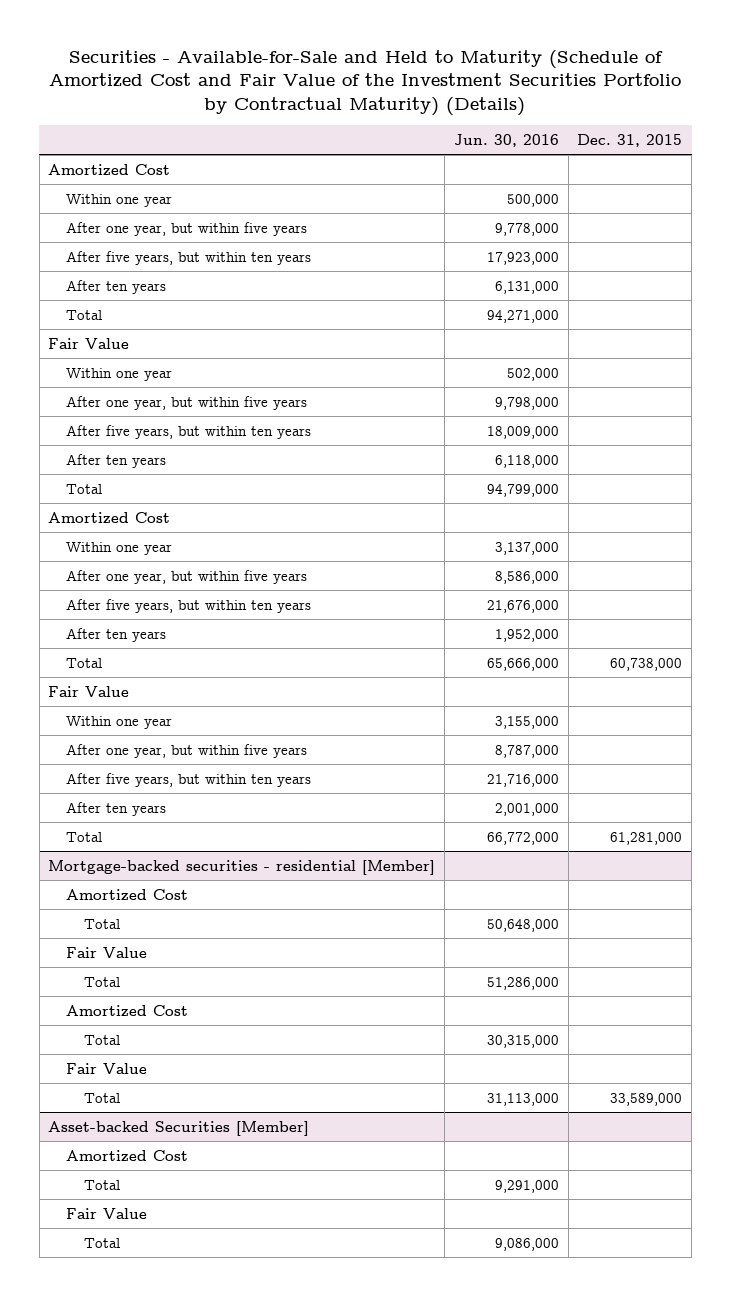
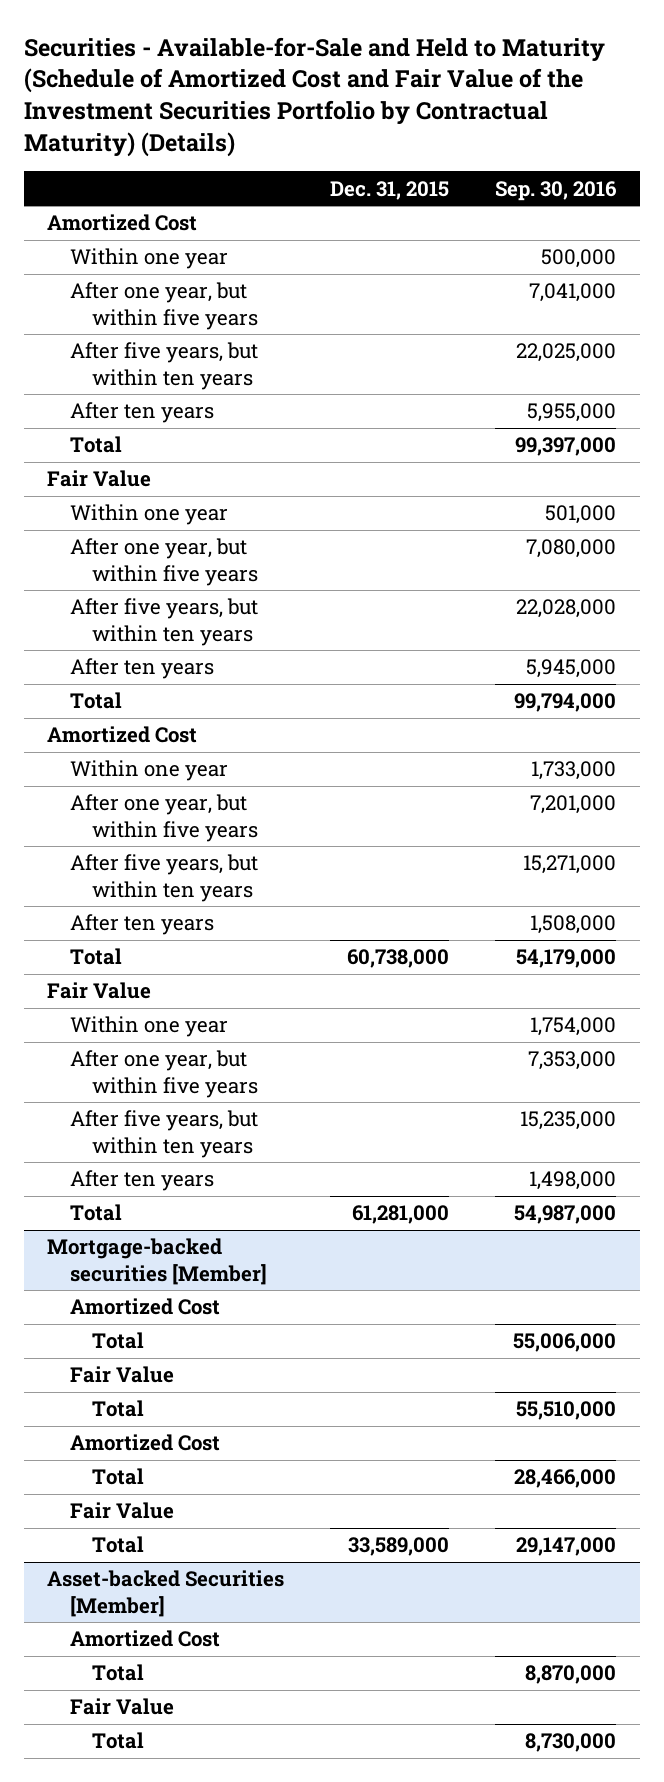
[453,133,559,147] Jun. 30, 2016 -> none
none -> [495,180,618,201] Sep. 30, 2016
[48,859,436,875] Mortgage-backed securities - residential [Member] -> [47,1238,267,1285] Mortgage-backed securities [Member]

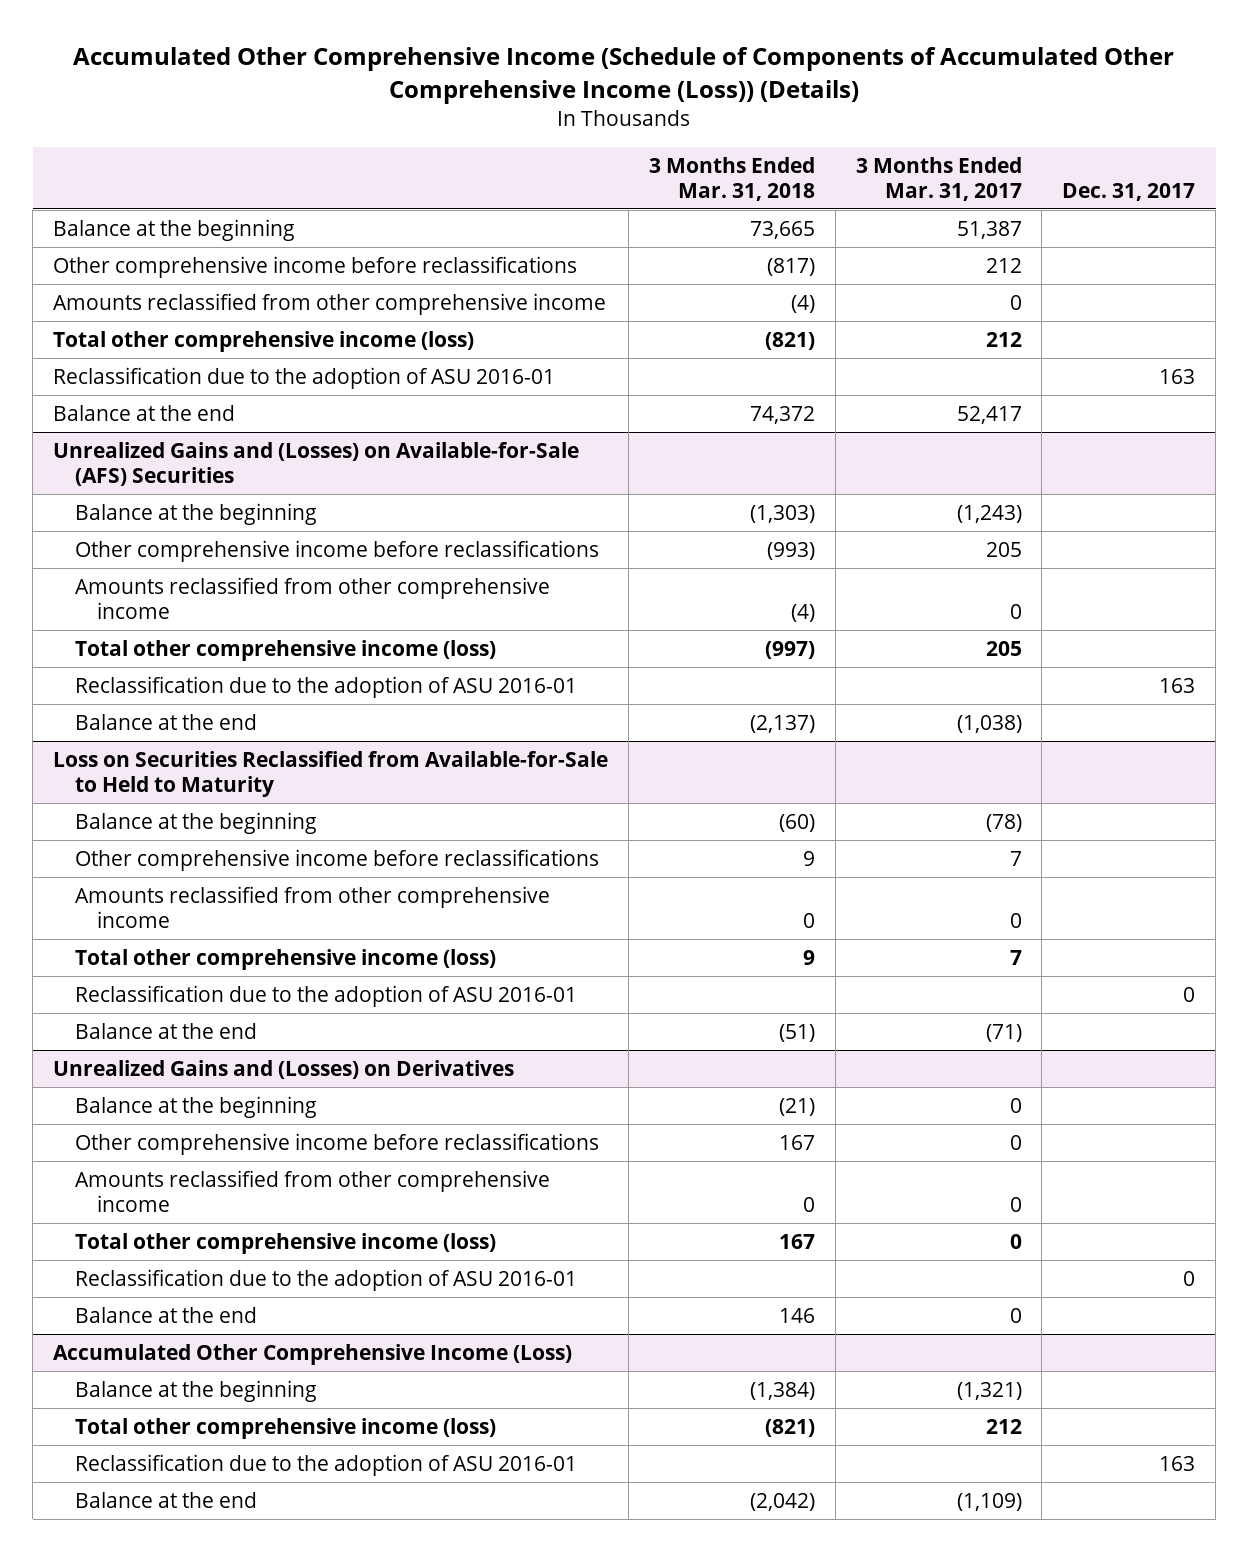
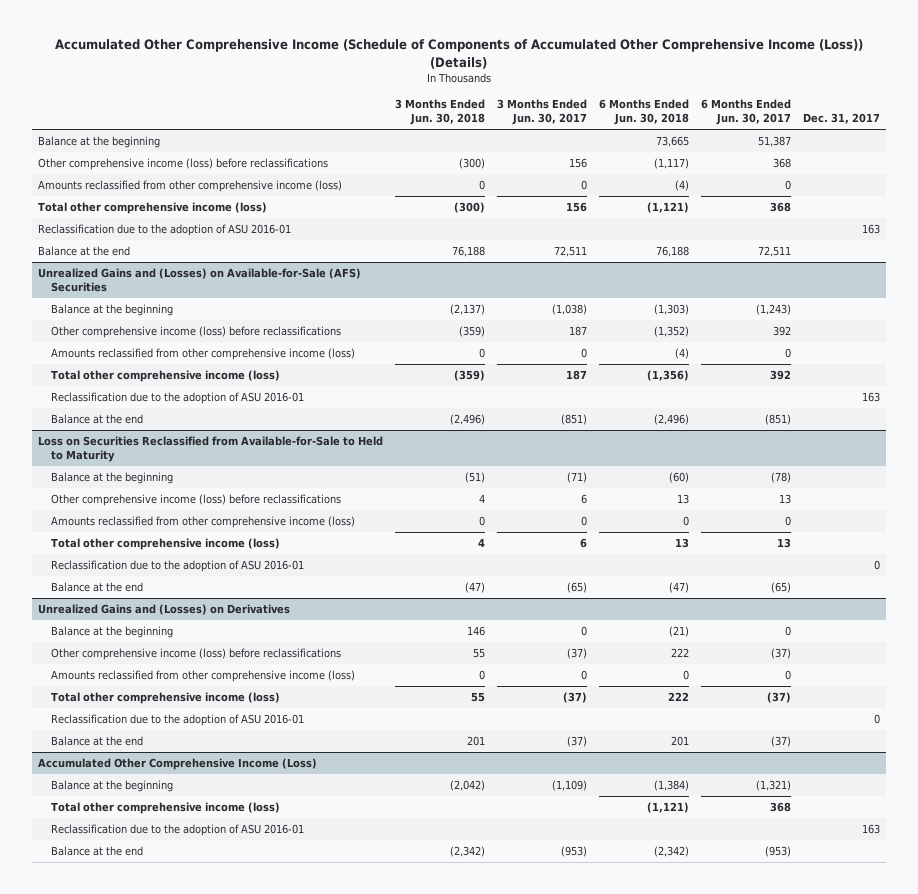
[648,156,815,201] 3 Months Ended Mar. 31, 2018 -> none
[855,156,1022,201] 3 Months Ended Mar. 31, 2017 -> none
none -> [395,99,486,125] 3 Months Ended Jun. 30, 2018
none -> [497,99,588,125] 3 Months Ended Jun. 30, 2017
none -> [599,99,690,125] 6 Months Ended Jun. 30, 2018
none -> [701,99,792,125] 6 Months Ended Jun. 30, 2017
[53,255,578,278] Other comprehensive income before reclassifications -> [38,158,329,171] Other comprehensive income (loss) before reclassifications
[53,292,607,315] Amounts reclassified from other comprehensive income -> [38,180,343,193] Amounts reclassified from other comprehensive income (loss)
[75,539,600,562] Other comprehensive income before reclassifications -> [50,326,341,339] Other comprehensive income (loss) before reclassifications
[75,576,551,620] Amounts reclassified from other comprehensive income -> [50,348,355,361] Amounts reclassified from other comprehensive income (loss)
[75,848,600,871] Other comprehensive income before reclassifications -> [50,494,341,507] Other comprehensive income (loss) before reclassifications
[75,885,551,929] Amounts reclassified from other comprehensive income -> [50,516,355,529] Amounts reclassified from other comprehensive income (loss)
[75,1132,600,1155] Other comprehensive income before reclassifications -> [50,648,341,661] Other comprehensive income (loss) before reclassifications
[75,1169,551,1213] Amounts reclassified from other comprehensive income -> [50,670,355,683] Amounts reclassified from other comprehensive income (loss)

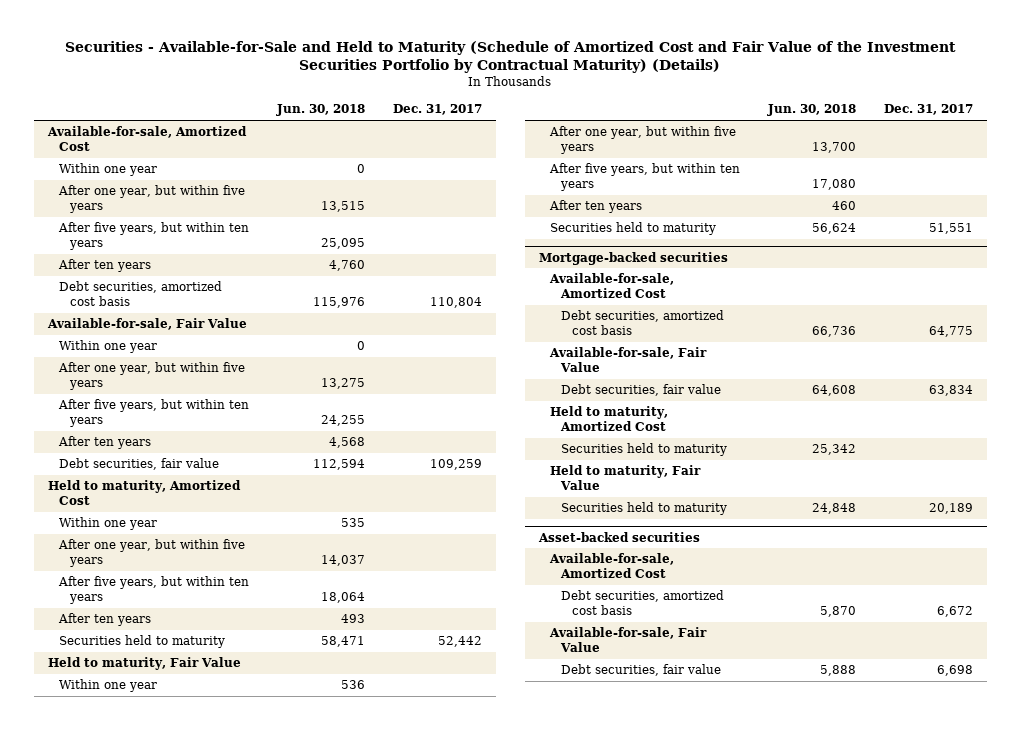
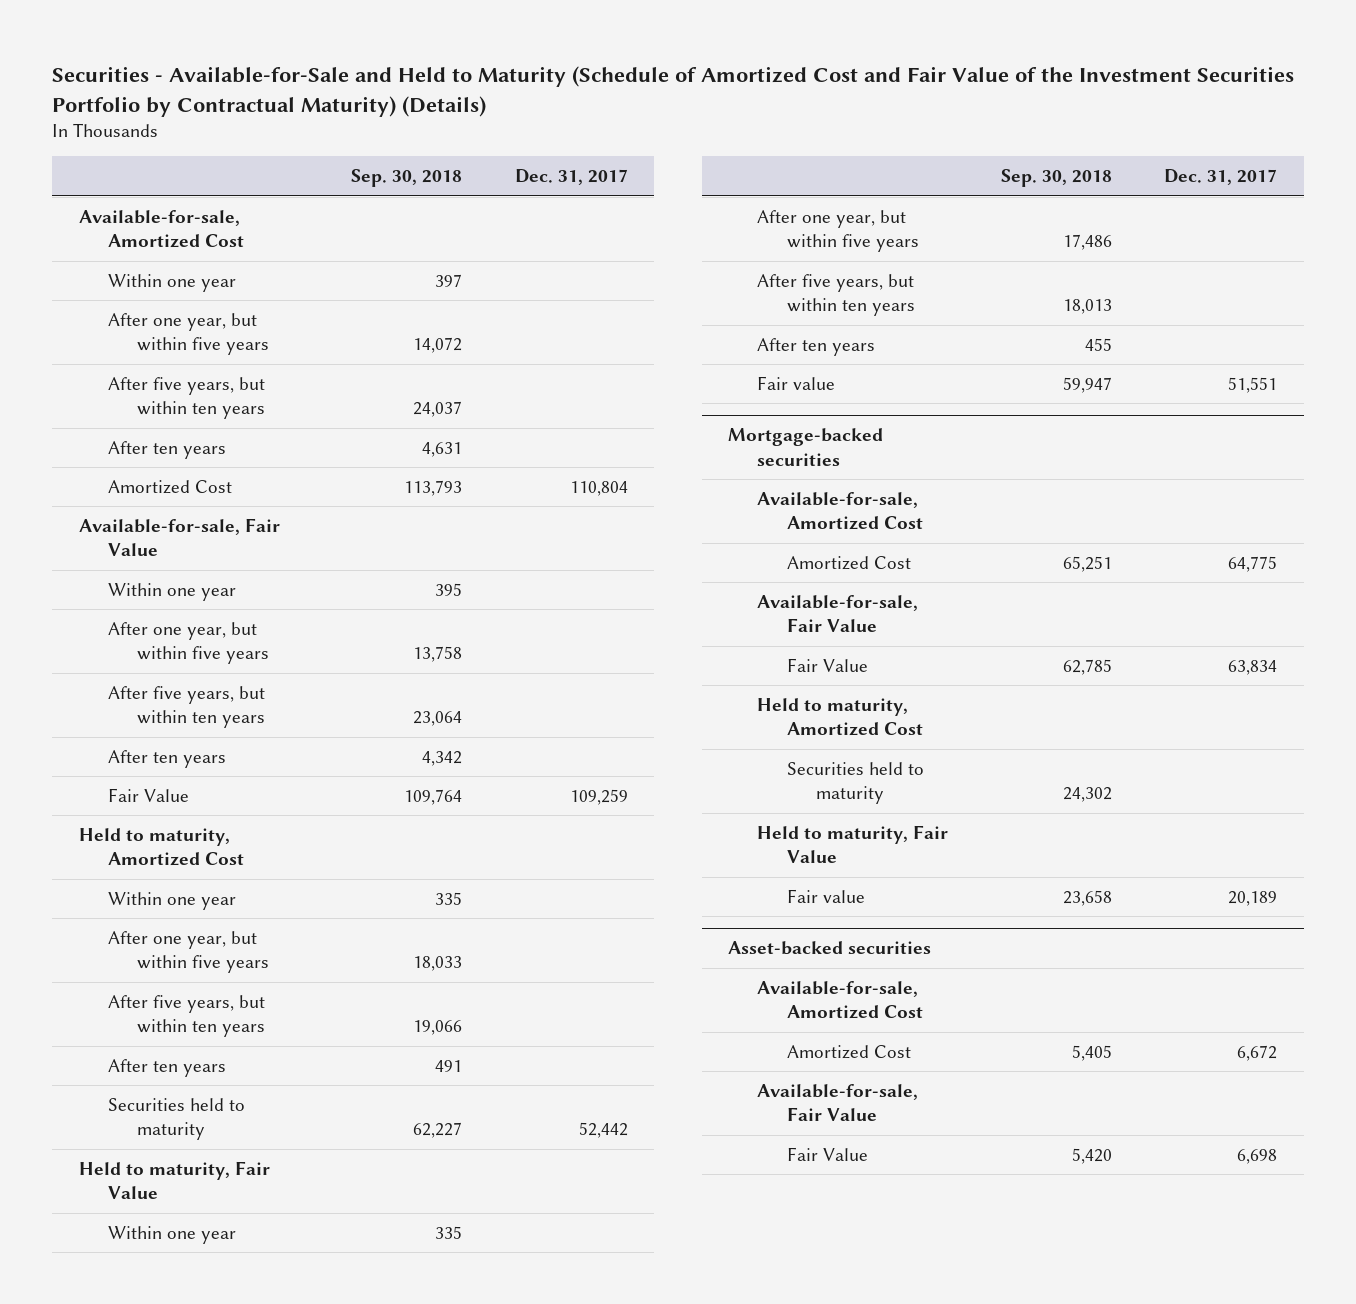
[275,104,365,117] Jun. 30, 2018 -> none
none -> [351,169,463,188] Sep. 30, 2018
[59,281,223,306] Debt securities, amortized cost basis -> [108,479,233,494] Amortized Cost
[59,458,220,471] Debt securities, fair value -> [108,787,190,802] Fair Value
[550,222,717,236] Securities held to maturity -> [757,375,836,390] Fair value
[561,310,725,335] Debt securities, amortized cost basis -> [786,555,911,570] Amortized Cost
[561,384,722,397] Debt securities, fair value -> [786,657,868,672] Fair Value
[561,502,728,516] Securities held to maturity -> [786,888,865,903] Fair value
[561,590,725,615] Debt securities, amortized cost basis -> [786,1044,911,1059] Amortized Cost
[561,664,722,677] Debt securities, fair value -> [786,1146,868,1161] Fair Value

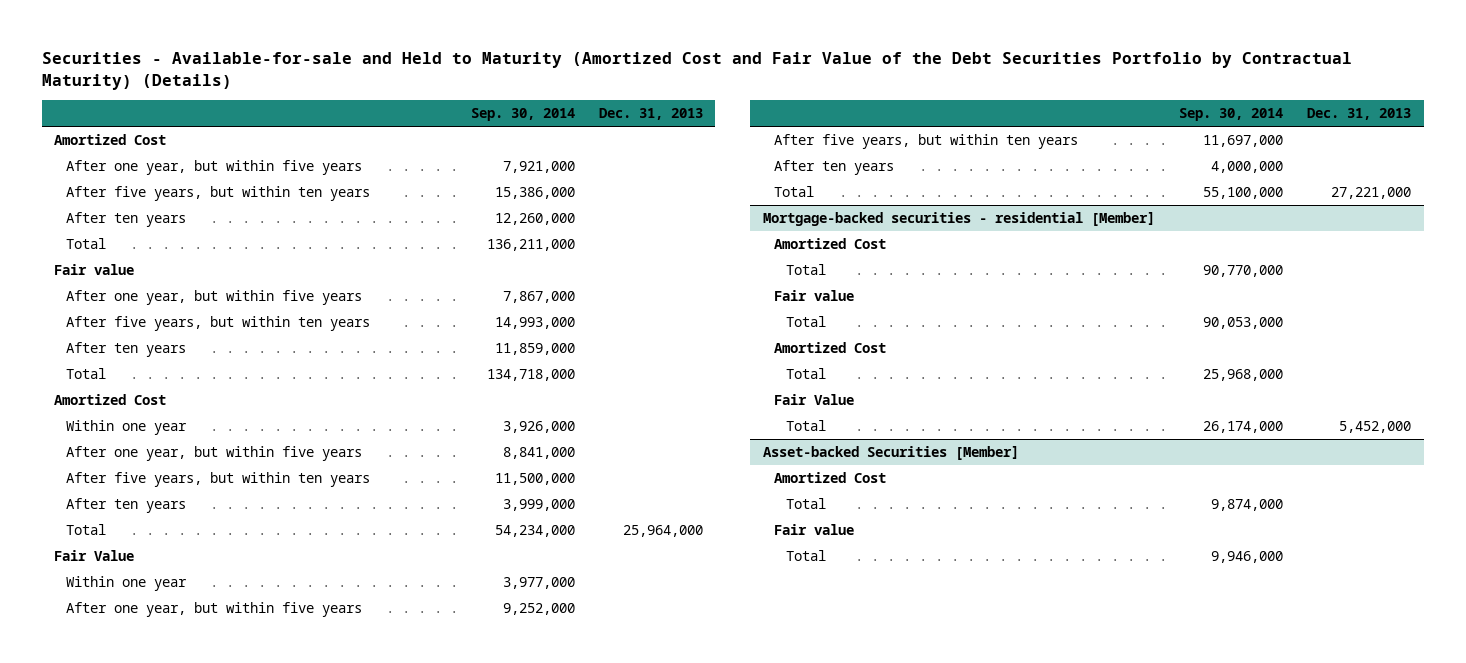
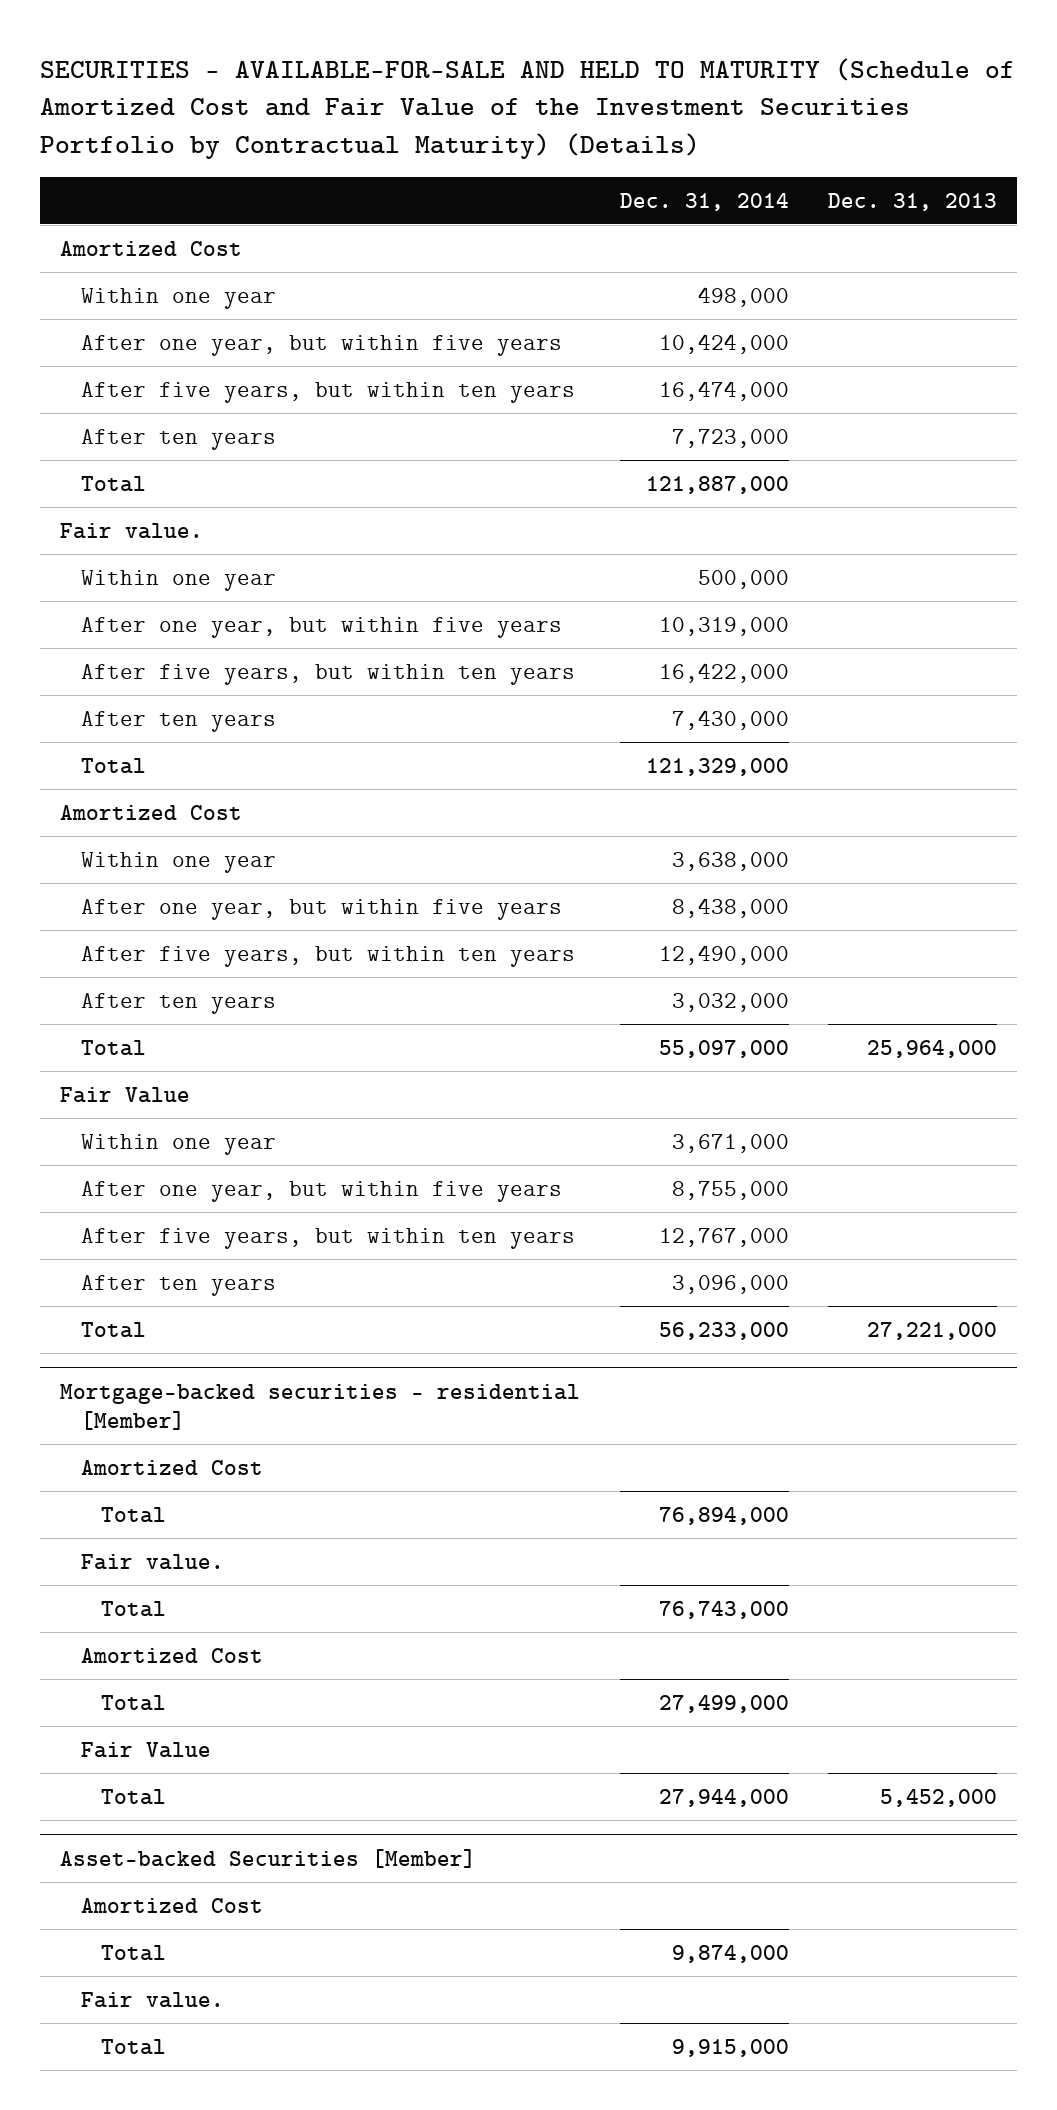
[41,51,1352,90] Securities - Available-for-sale and Held to Maturity (Amortized Cost and Fair Value of the Debt Securities Portfolio by Contractual Maturity) (Details) -> [40,57,1016,159] SECURITIES - AVAILABLE-FOR-SALE AND HELD TO MATURITY (Schedule of Amortized Cost and Fair Value of the Investment Securities Portfolio by Contractual Maturity) (Details)
[470,108,575,122] Sep. 30, 2014 -> none
none -> [619,192,789,211] Dec. 31, 2014
none -> [80,287,276,309] Within one year
[54,264,135,276] Fair value -> [59,522,203,539] Fair value.
none -> [80,569,276,591] Within one year
[774,290,855,302] Fair value -> [80,1553,224,1570] Fair value.
[774,524,855,536] Fair value -> [80,1991,224,2008] Fair value.

